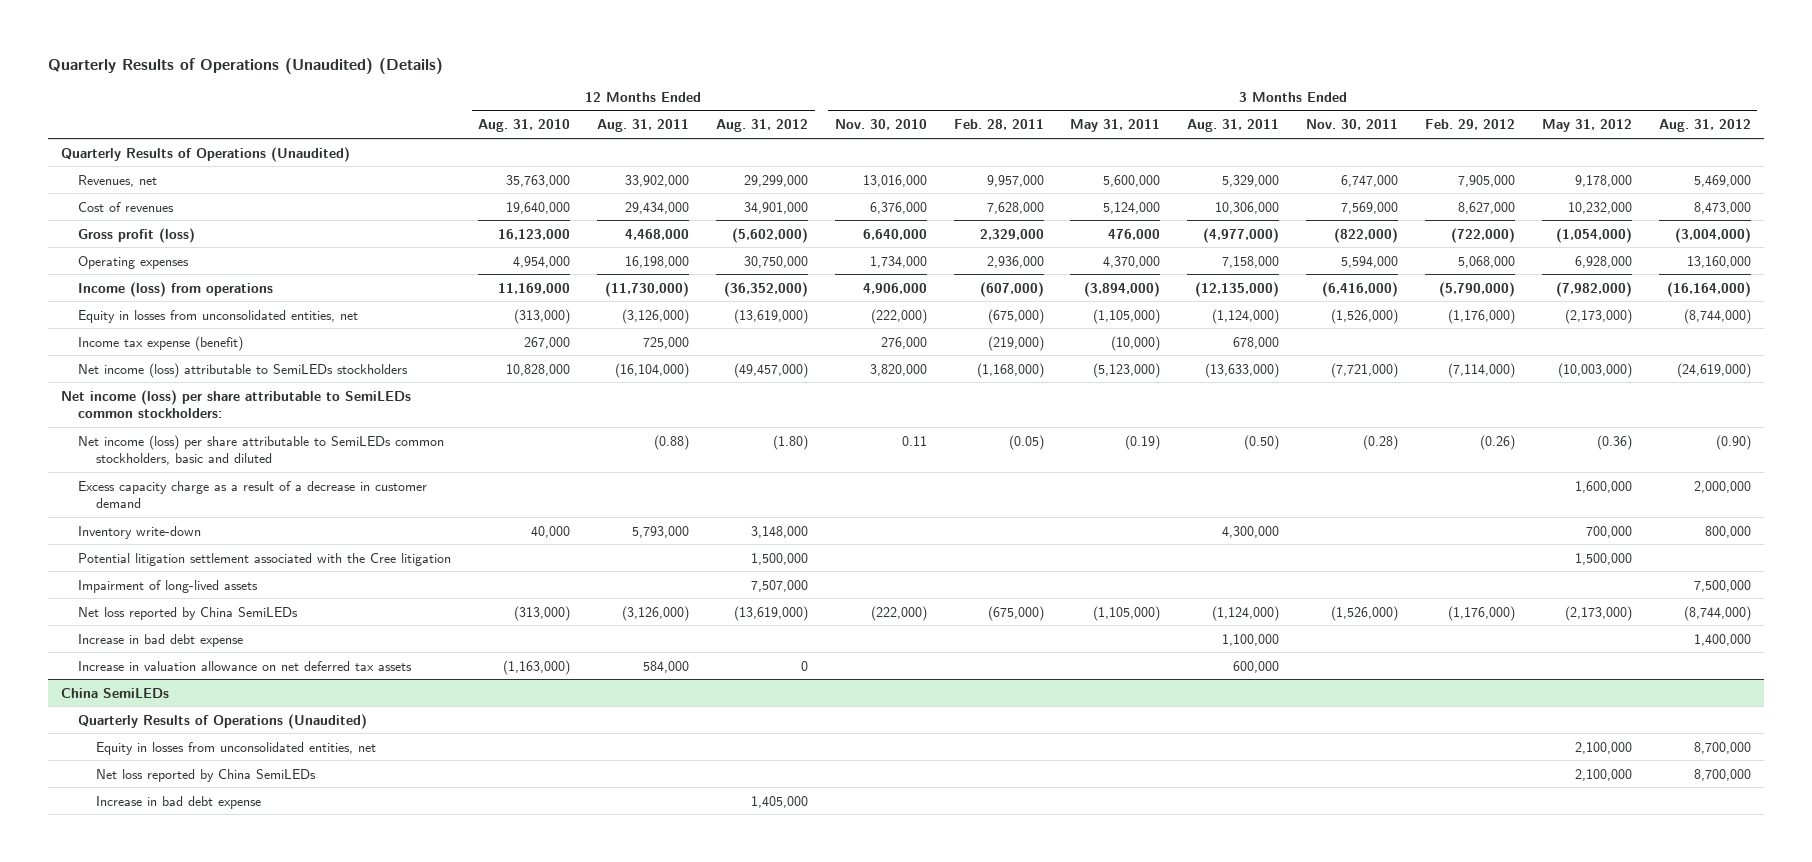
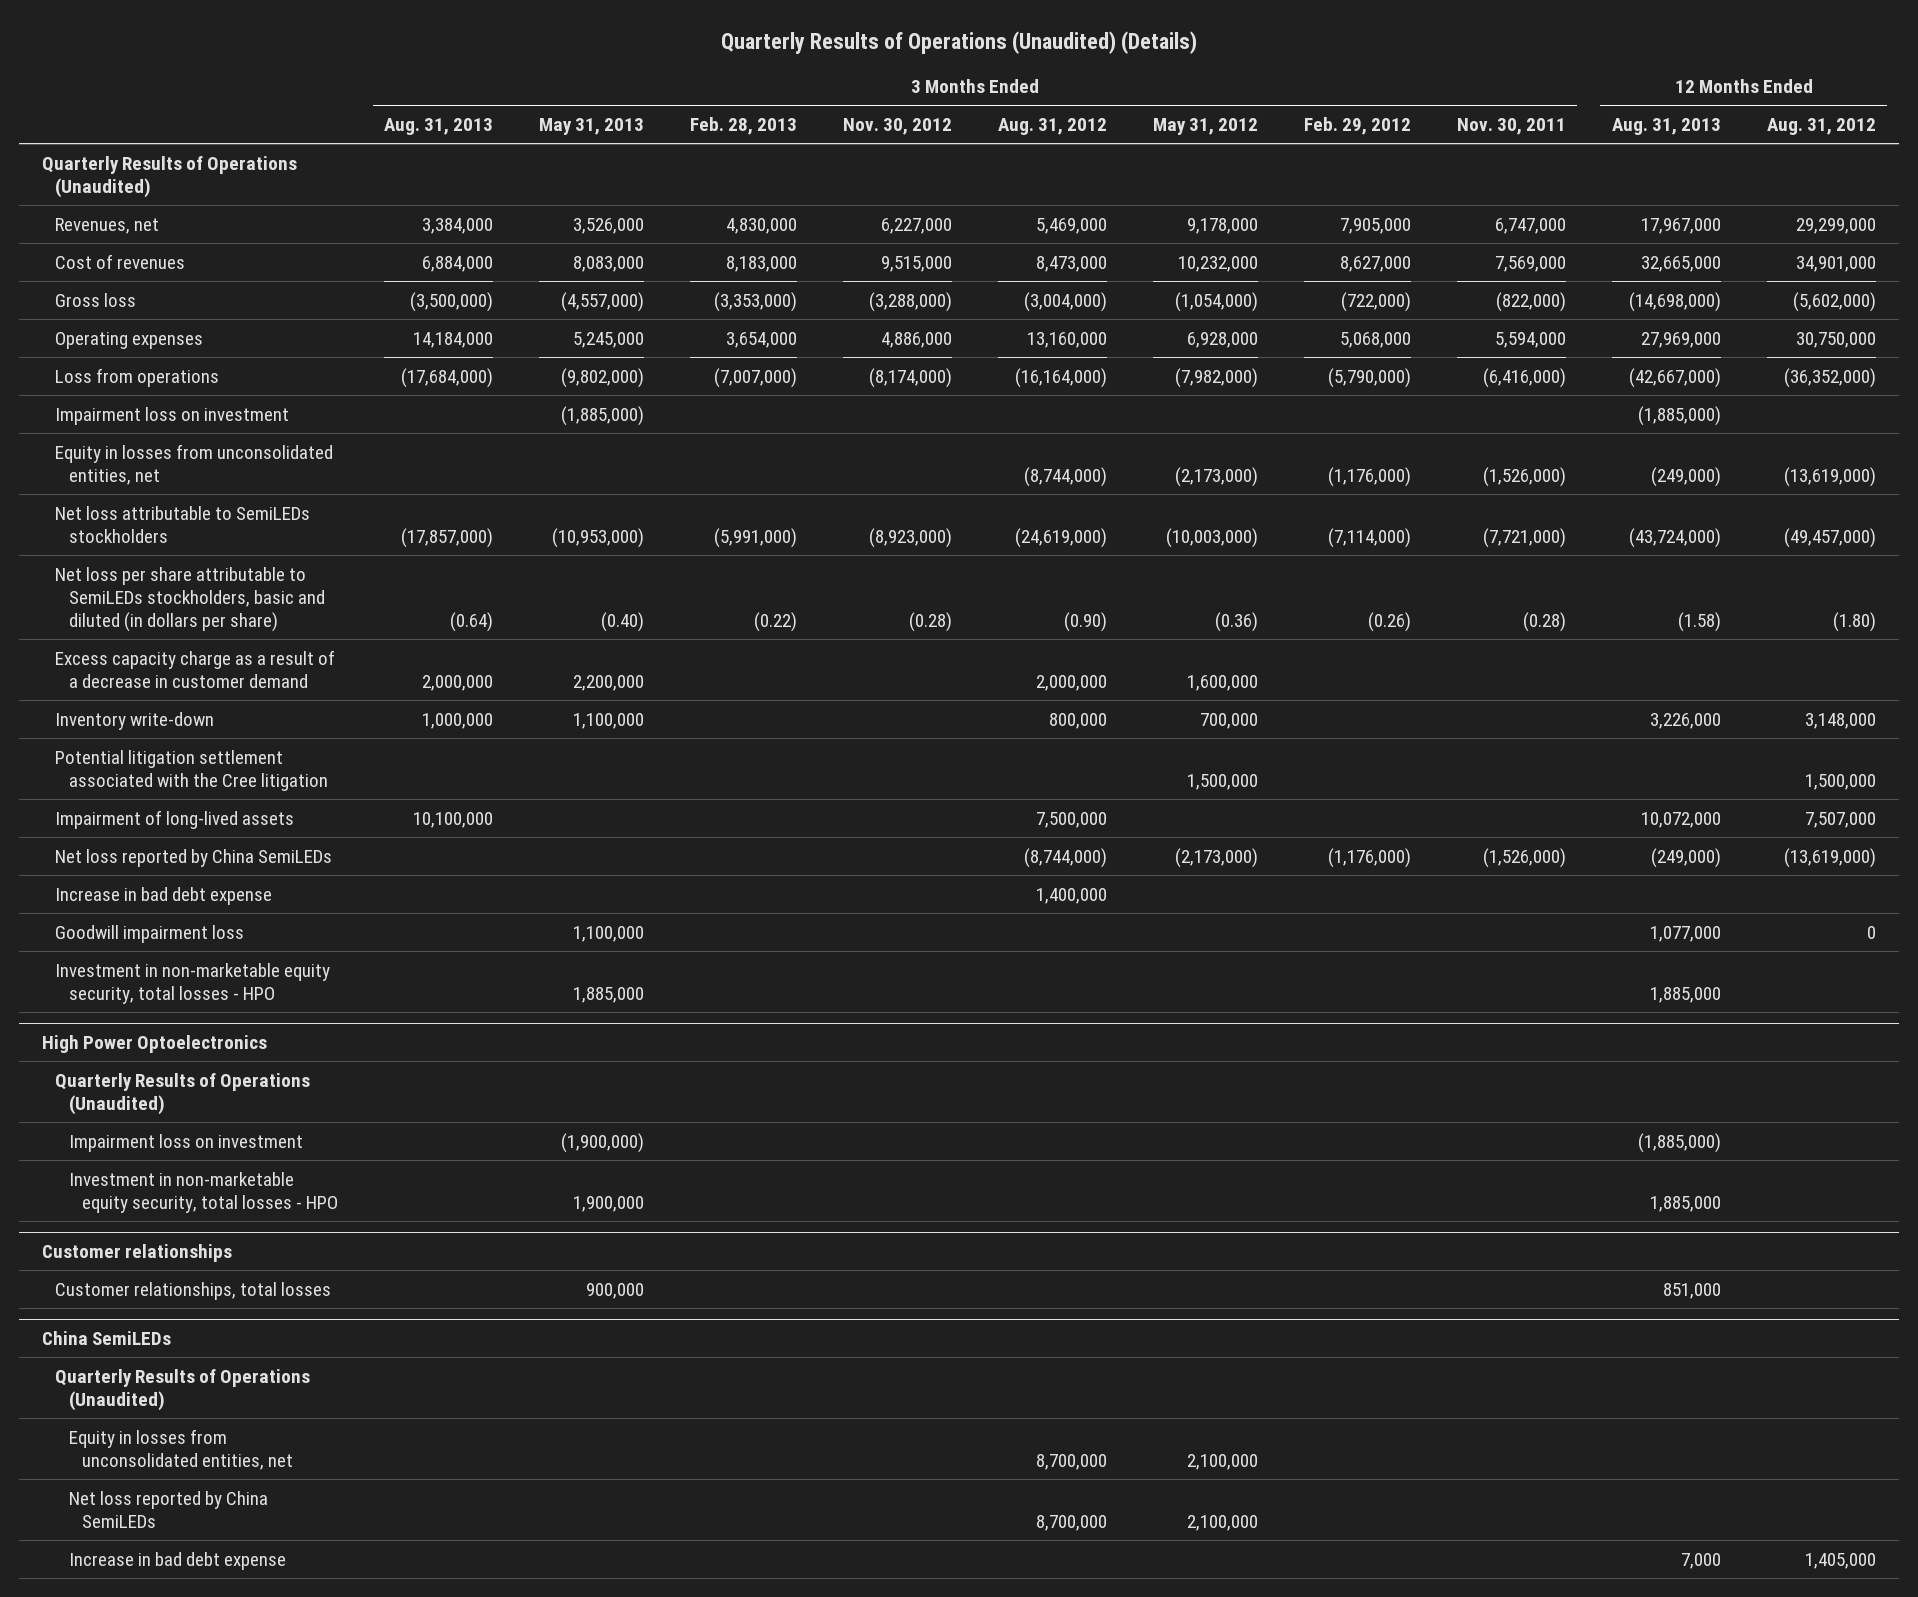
[478,119,571,133] Aug. 31, 2010 -> none
[597,119,690,133] Aug. 31, 2011 -> none
[834,119,927,131] Nov. 30, 2010 -> none
[953,119,1044,131] Feb. 28, 2011 -> none
[1070,119,1161,133] May 31, 2011 -> none
[1187,119,1280,133] Aug. 31, 2011 -> none
none -> [384,118,494,136] Aug. 31, 2013
none -> [539,118,645,136] May 31, 2013
none -> [690,117,798,136] Feb. 28, 2013
none -> [843,118,953,136] Nov. 30, 2012
none -> [1611,118,1721,136] Aug. 31, 2013
[78,227,196,243] Gross profit (loss) -> [55,292,137,307] Gross loss
[78,281,274,297] Income (loss) from operations -> [55,367,220,387] Loss from operations
none -> [55,406,290,425] Impairment loss on investment
[78,335,244,351] Income tax expense (benefit) -> none
[61,389,412,418] Net income (loss) per share attributable to SemiLEDs common stockholders: -> none
[78,362,409,378] Net income (loss) attributable to SemiLEDs stockholders -> [55,505,311,544] Net loss attributable to SemiLEDs stockholders
[78,434,445,465] Net income (loss) per share attributable to SemiLEDs common stockholders, basic and diluted -> [55,566,325,633] Net loss per share attributable to SemiLEDs stockholders, basic and diluted (in dollars per share)
[78,660,413,671] Increase in valuation allowance on net deferred tax assets -> none
none -> [55,924,245,943] Goodwill impairment loss
none -> [55,962,331,1005] Investment in non-marketable equity security, total losses - HPO
none -> [41,1035,267,1054] High Power Optoelectronics
none -> [55,1072,311,1116] Quarterly Results of Operations (Unaudited)
none -> [68,1133,303,1152] Impairment loss on investment
none -> [68,1171,339,1214] Investment in non-marketable equity security, total losses - HPO
none -> [41,1244,232,1263] Customer relationships
none -> [55,1281,332,1300] Customer relationships, total losses

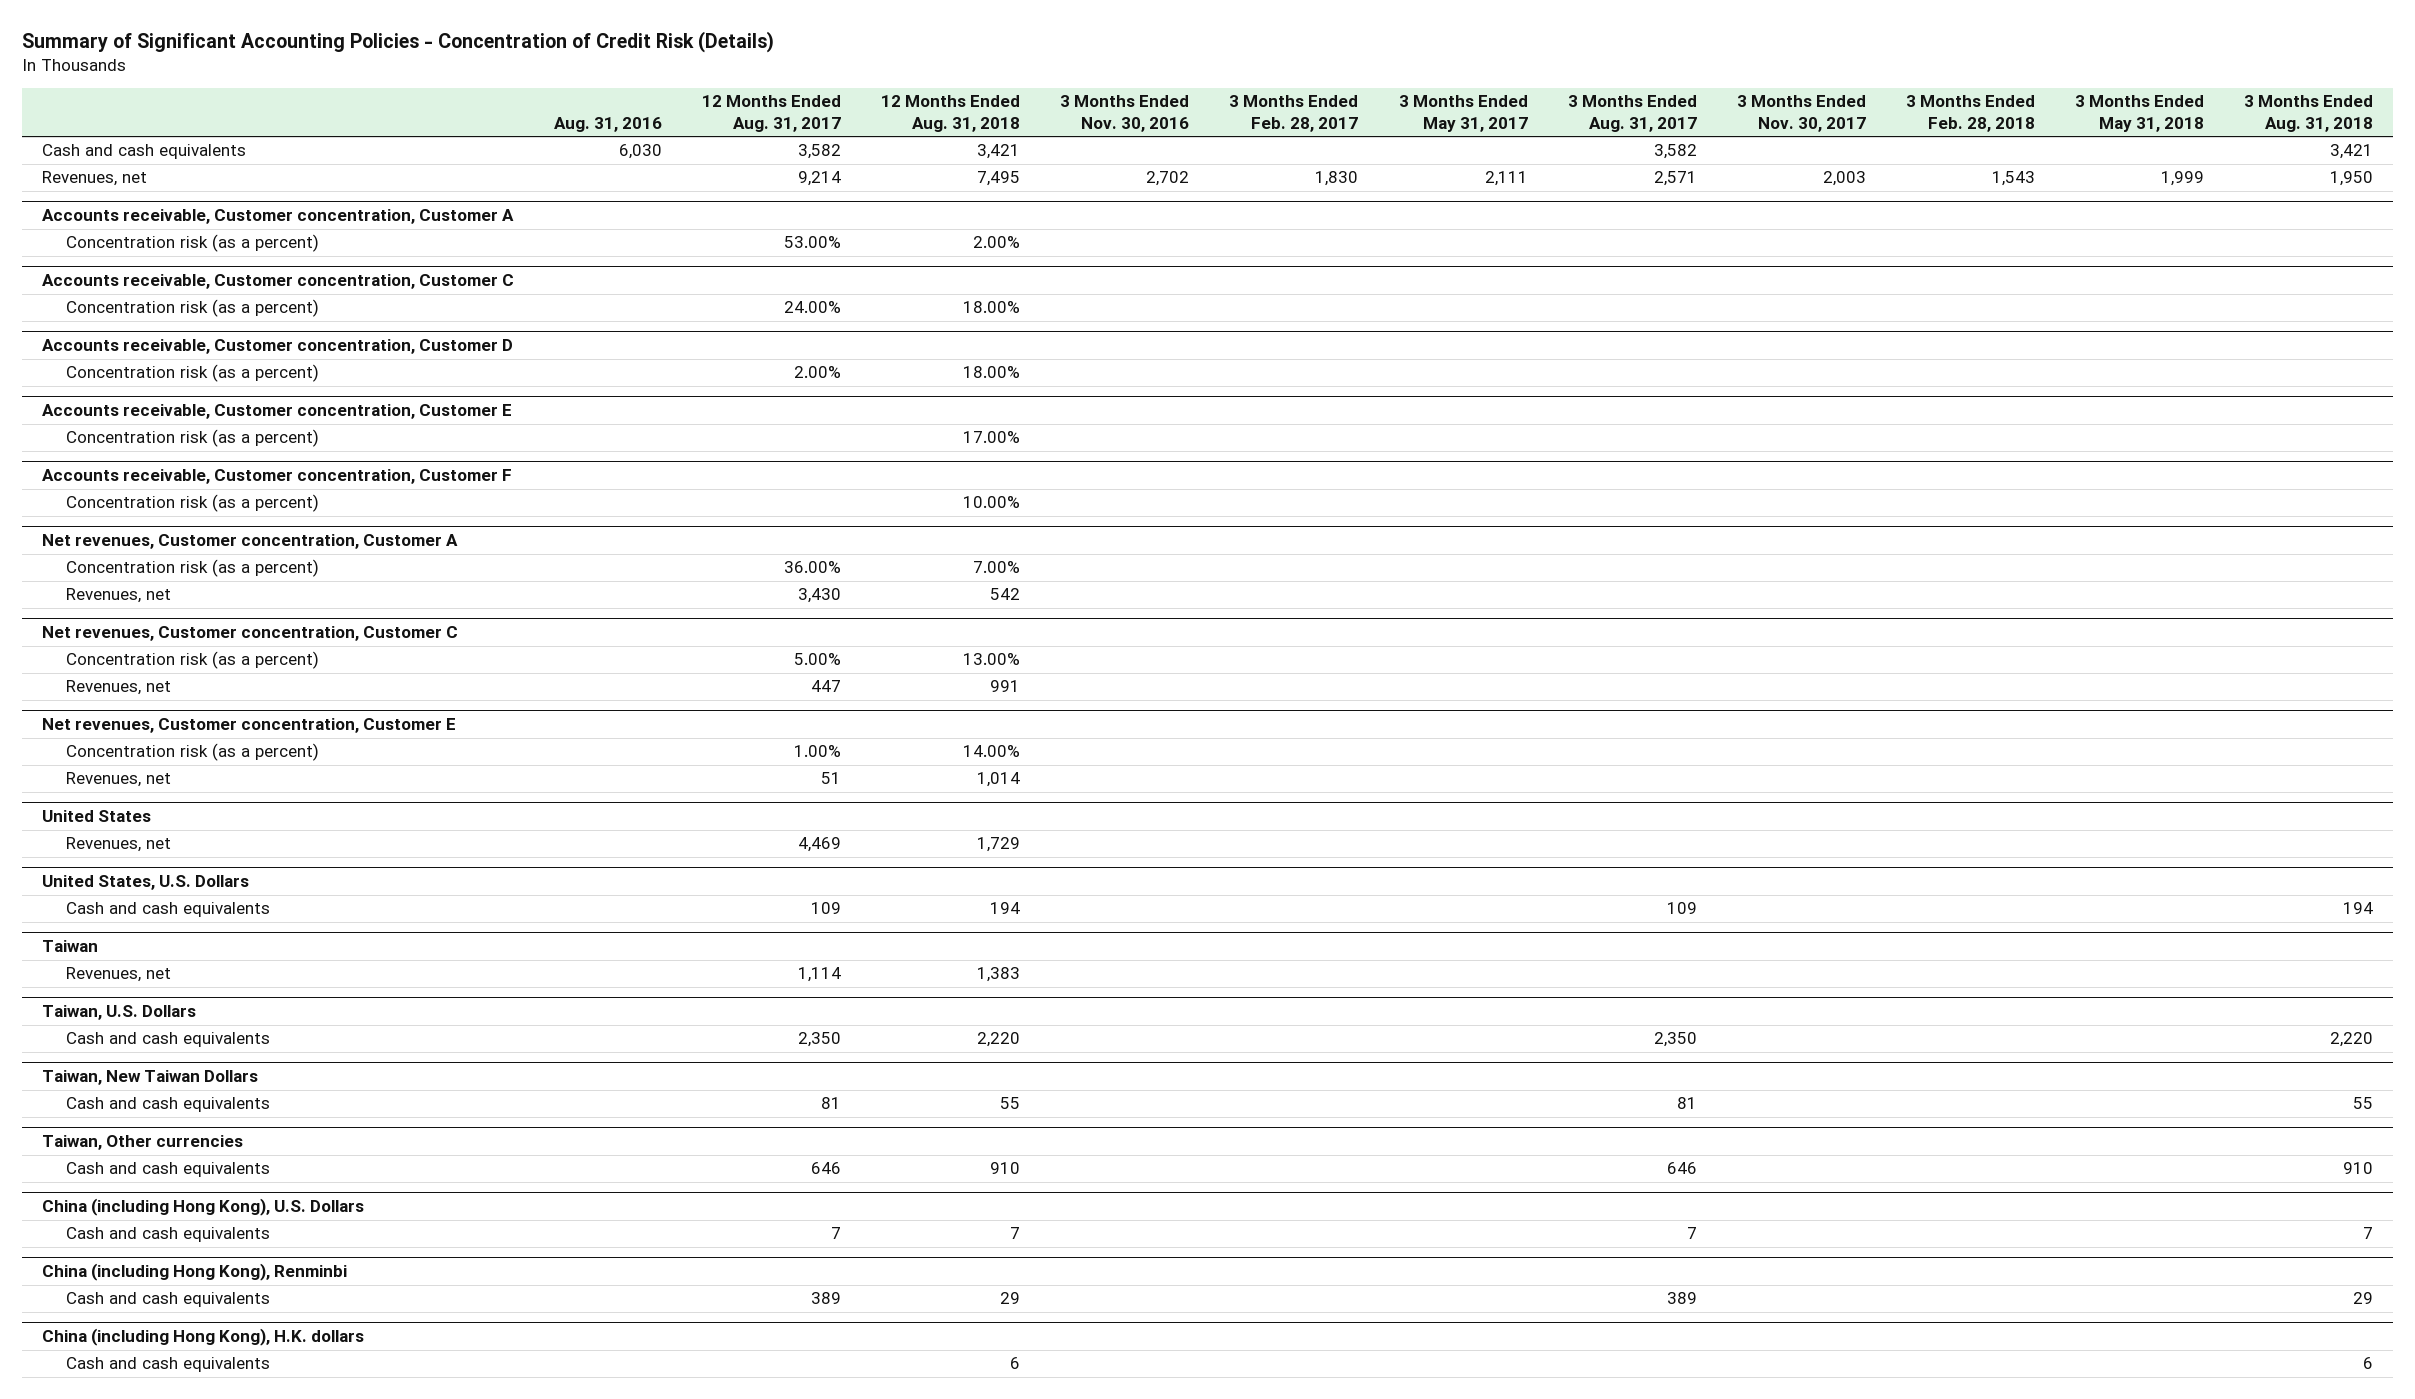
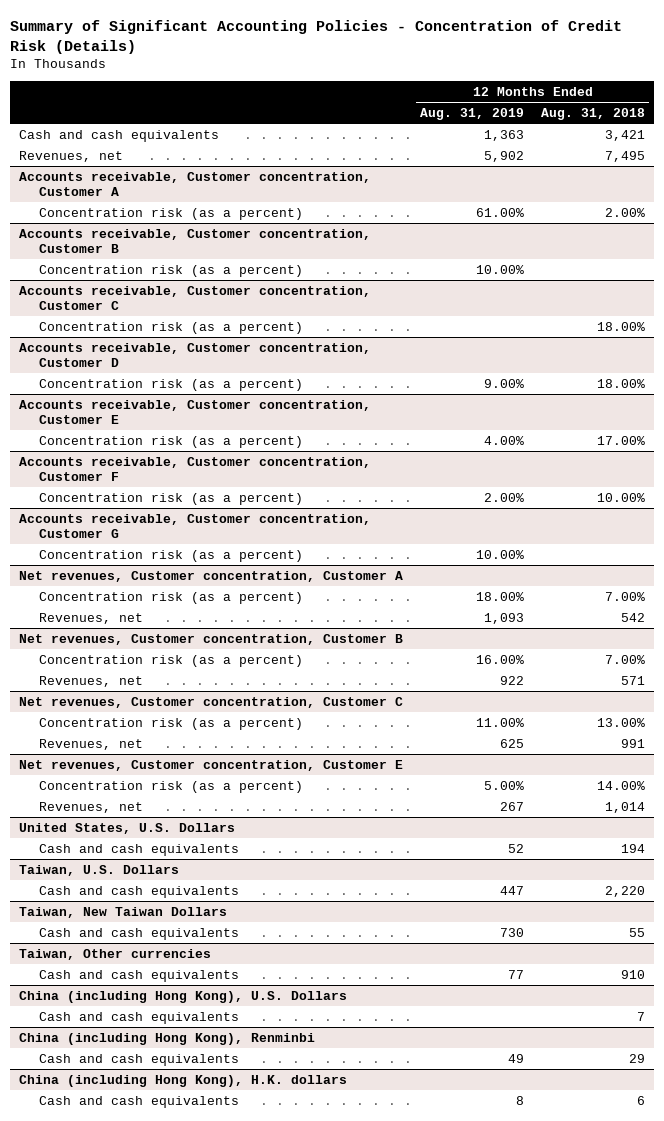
[553,116,662,132] Aug. 31, 2016 -> none
[701,94,841,132] 12 Months Ended Aug. 31, 2017 -> none
[1060,94,1190,132] 3 Months Ended Nov. 30, 2016 -> none
[1229,94,1359,132] 3 Months Ended Feb. 28, 2017 -> none
[1398,94,1528,132] 3 Months Ended May 31, 2017 -> none
[1567,94,1697,132] 3 Months Ended Aug. 31, 2017 -> none
[1736,94,1866,132] 3 Months Ended Nov. 30, 2017 -> none
[1906,94,2036,132] 3 Months Ended Feb. 28, 2018 -> none
[2075,94,2205,132] 3 Months Ended May 31, 2018 -> none
[2244,94,2374,132] 3 Months Ended Aug. 31, 2018 -> none
none -> [420,108,525,121] Aug. 31, 2019
none -> [18,228,371,254] Accounts receivable, Customer concentration, Customer B
none -> [39,264,304,277] Concentration risk (as a percent)
none -> [18,513,371,539] Accounts receivable, Customer concentration, Customer G
none -> [39,549,304,562] Concentration risk (as a percent)
none -> [18,633,403,645] Net revenues, Customer concentration, Customer B
none -> [39,654,304,667] Concentration risk (as a percent)
none -> [39,675,144,687] Revenues, net
[41,810,151,823] United States -> none
[66,837,172,853] Revenues, net -> none
[41,940,98,953] Taiwan -> none
[66,967,172,983] Revenues, net -> none

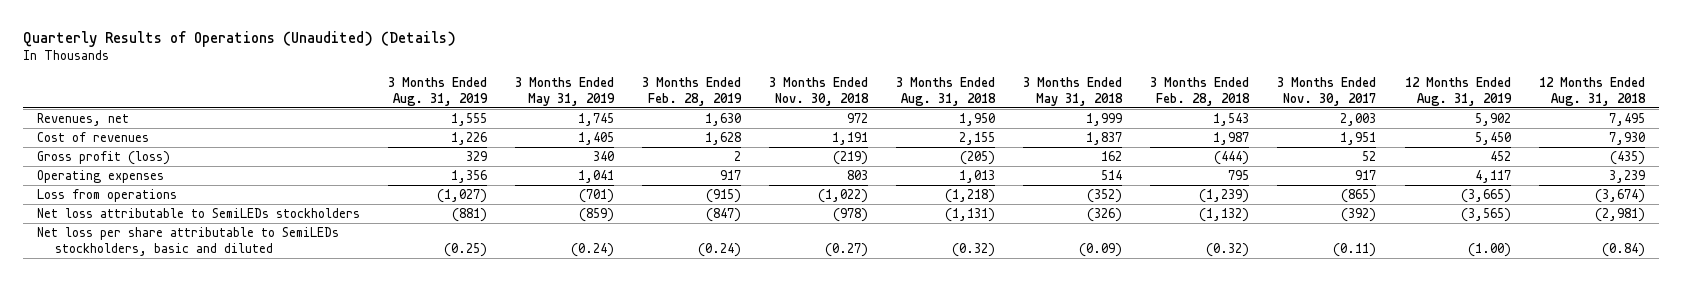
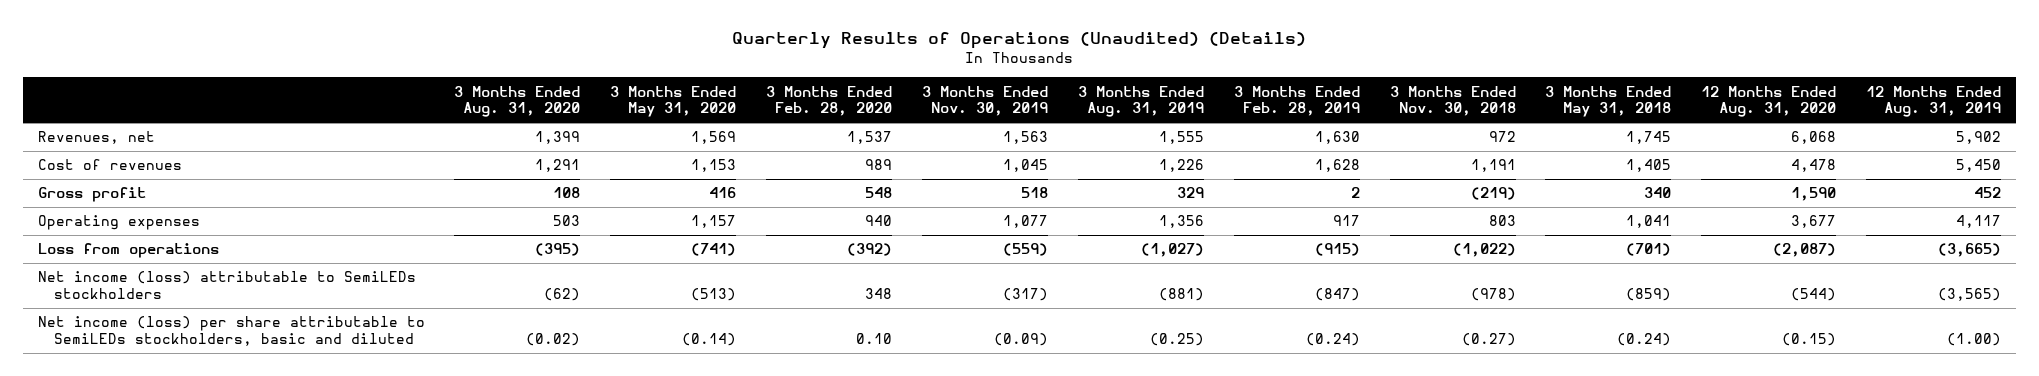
[514,76,615,106] 3 Months Ended May 31, 2019 -> none
[896,76,997,106] 3 Months Ended Aug. 31, 2018 -> none
[1150,76,1251,106] 3 Months Ended Feb. 28, 2018 -> none
[1277,76,1377,106] 3 Months Ended Nov. 30, 2017 -> none
[1538,76,1646,106] 12 Months Ended Aug. 31, 2018 -> none
none -> [454,85,581,118] 3 Months Ended Aug. 31, 2020
none -> [610,85,737,118] 3 Months Ended May 31, 2020
none -> [766,85,893,117] 3 Months Ended Feb. 28, 2020
none -> [921,85,1048,117] 3 Months Ended Nov. 30, 2019
none -> [1701,85,1837,118] 12 Months Ended Aug. 31, 2020
[1086,113,1123,127] 1,999 -> [1626,131,1672,145] 1,745
[1086,132,1123,146] 1,837 -> [1626,159,1672,173] 1,405
[36,151,170,166] Gross profit (loss) -> [37,187,146,203] Gross profit
[1101,151,1123,162] 162 -> [1644,187,1672,199] 340
[1101,170,1123,181] 514 -> [1626,215,1672,229] 1,041
[1087,189,1123,204] (352) -> [1626,243,1672,257] (701)
[36,208,360,219] Net loss attributable to SemiLEDs stockholders -> [37,271,416,300] Net income (loss) attributable to SemiLEDs stockholders
[1087,208,1123,223] (326) -> [1626,288,1672,302] (859)
[36,227,339,256] Net loss per share attributable to SemiLEDs stockholders, basic and diluted -> [37,316,425,347] Net income (loss) per share attributable to SemiLEDs stockholders, basic and diluted
[1079,242,1123,257] (0.09) -> [1617,333,1672,347] (0.24)

